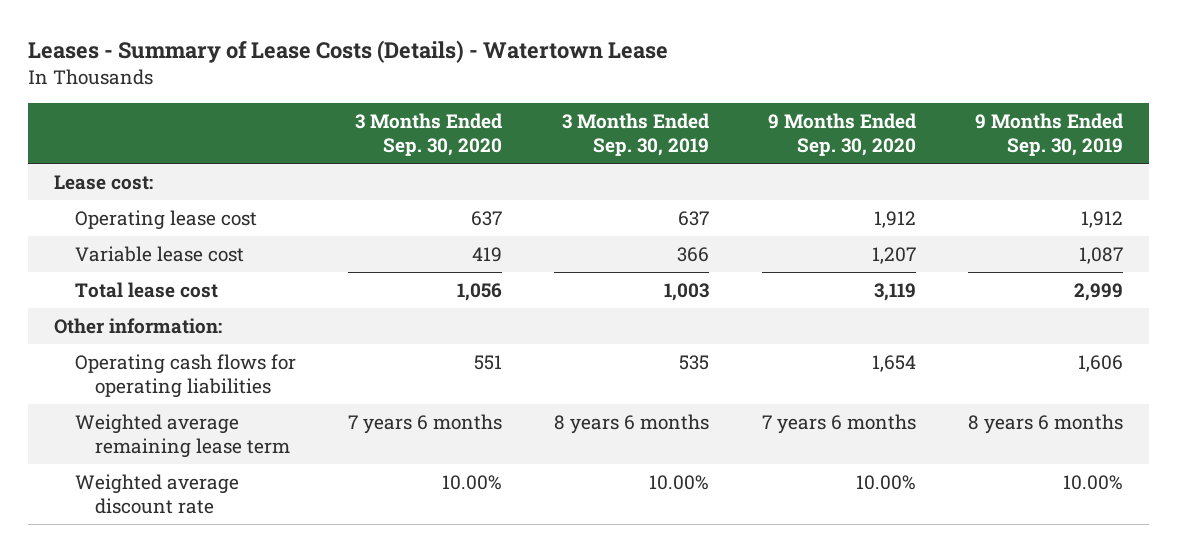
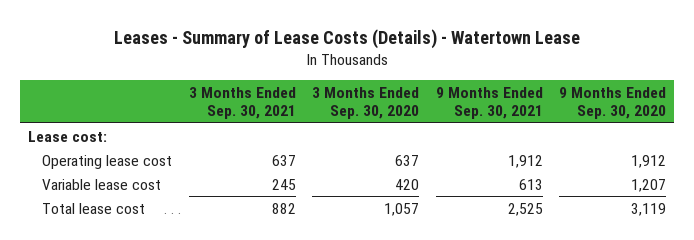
[562,113,710,156] 3 Months Ended Sep. 30, 2019 -> none
[974,113,1123,156] 9 Months Ended Sep. 30, 2019 -> none
none -> [188,86,296,119] 3 Months Ended Sep. 30, 2021
none -> [435,86,543,119] 9 Months Ended Sep. 30, 2021
[54,318,223,335] Other information: -> none
[74,354,296,398] Operating cash flows for operating liabilities -> none
[74,414,290,458] Weighted average remaining lease term -> none
[74,474,239,514] Weighted average discount rate -> none
[471,247,502,263] 419 -> [395,178,420,190] 420
[456,283,502,302] 1,056 -> [384,202,420,216] 1,057

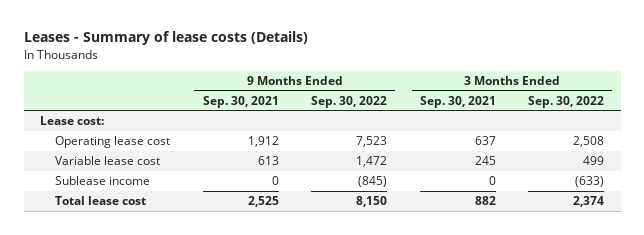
[113,28,580,49] Leases - Summary of Lease Costs (Details) - Watertown Lease -> [23,31,308,46] Leases - Summary of lease costs (Details)
[312,86,420,119] 3 Months Ended Sep. 30, 2020 -> none
[559,86,667,119] 9 Months Ended Sep. 30, 2020 -> none
none -> [311,95,388,108] Sep. 30, 2022
none -> [528,95,605,108] Sep. 30, 2022
none -> [55,176,151,186] Sublease income

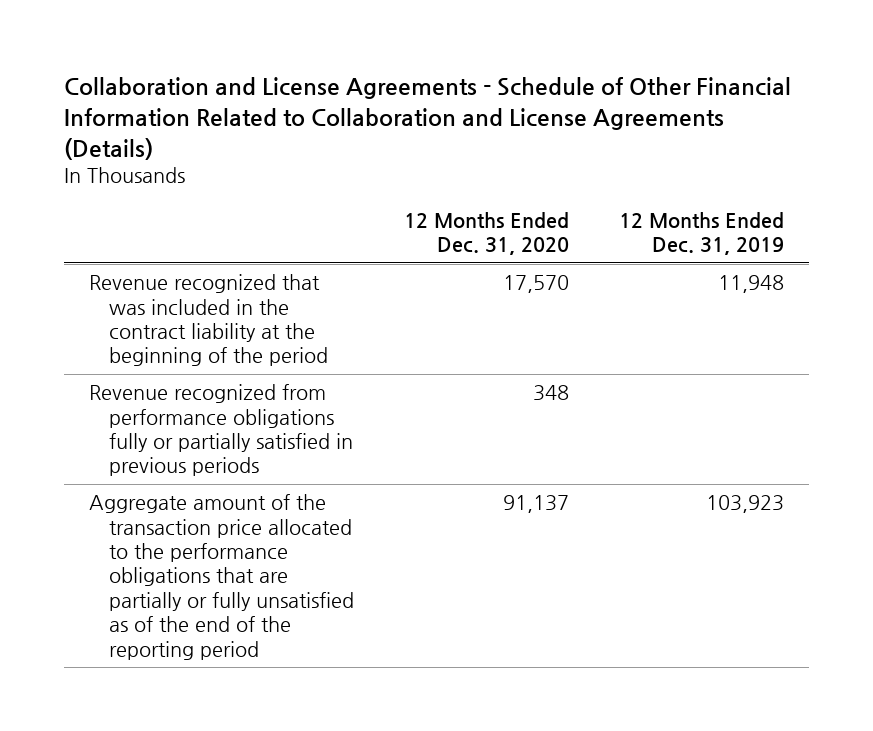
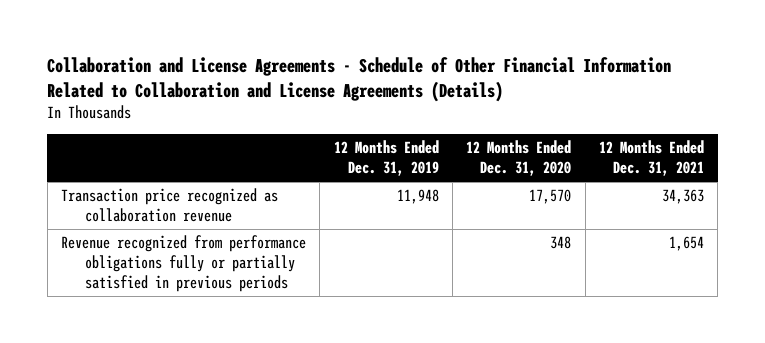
none -> [598,140,704,177] 12 Months Ended Dec. 31, 2021
[88,274,329,367] Revenue recognized that was included in the contract liability at the beginning of the period -> [61,187,279,223] Transaction price recognized as collaboration revenue
[88,494,355,660] Aggregate amount of the transaction price allocated to the performance obligations that are partially or fully unsatisfied as of the end of the reporting period -> none

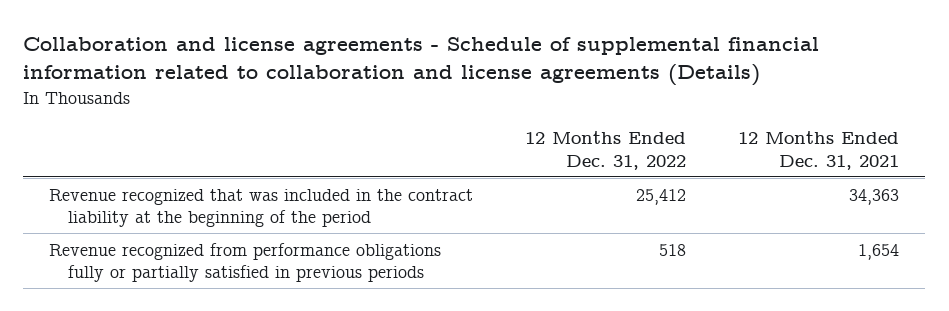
[47,56,672,102] Collaboration and License Agreements - Schedule of Other Financial Information Related to Collaboration and License Agreements (Details) -> [23,37,820,87] Collaboration and license agreements - Schedule of supplemental financial information related to collaboration and license agreements (Details)
[333,140,439,177] 12 Months Ended Dec. 31, 2019 -> none
[466,140,572,177] 12 Months Ended Dec. 31, 2020 -> none
none -> [525,131,687,170] 12 Months Ended Dec. 31, 2022
[61,187,279,223] Transaction price recognized as collaboration revenue -> [49,188,474,227] Revenue recognized that was included in the contract liability at the beginning of the period

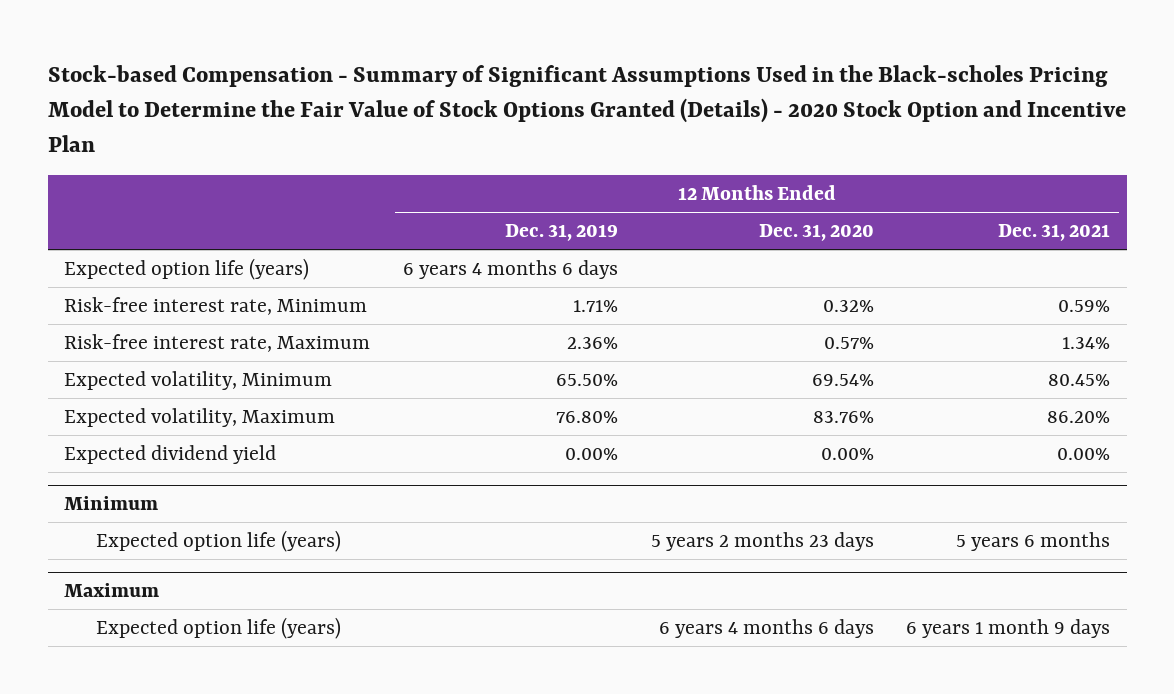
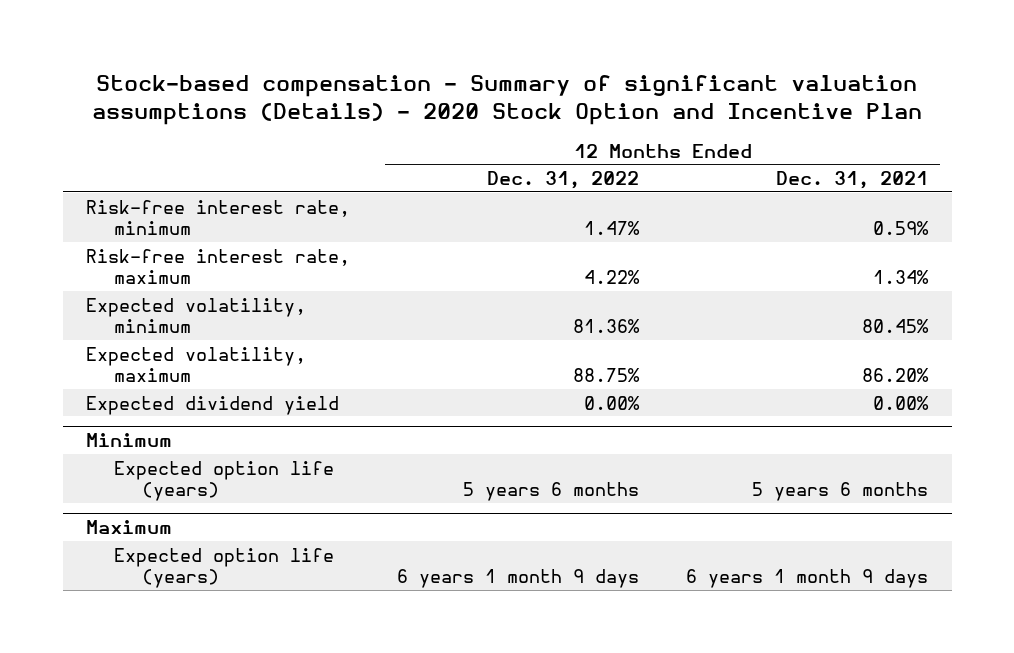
[47,65,1126,153] Stock-based Compensation - Summary of Significant Assumptions Used in the Black-scholes Pricing Model to Determine the Fair Value of Stock Options Granted (Details) - 2020 Stock Option and Incentive Plan -> [92,74,923,125] Stock-based compensation - Summary of significant valuation assumptions (Details) - 2020 Stock Option and Incentive Plan
[504,224,618,242] Dec. 31, 2019 -> none
[758,224,874,242] Dec. 31, 2020 -> none
none -> [487,170,640,189] Dec. 31, 2022
[63,258,309,281] Expected option life (years) -> none
[63,297,367,316] Risk-free interest rate, Minimum -> [86,199,351,236] Risk-free interest rate, minimum
[63,334,370,353] Risk-free interest rate, Maximum -> [86,248,351,285] Risk-free interest rate, maximum
[63,371,332,391] Expected volatility, Minimum -> [86,297,307,334] Expected volatility, minimum
[63,408,335,428] Expected volatility, Maximum -> [86,346,307,383] Expected volatility, maximum

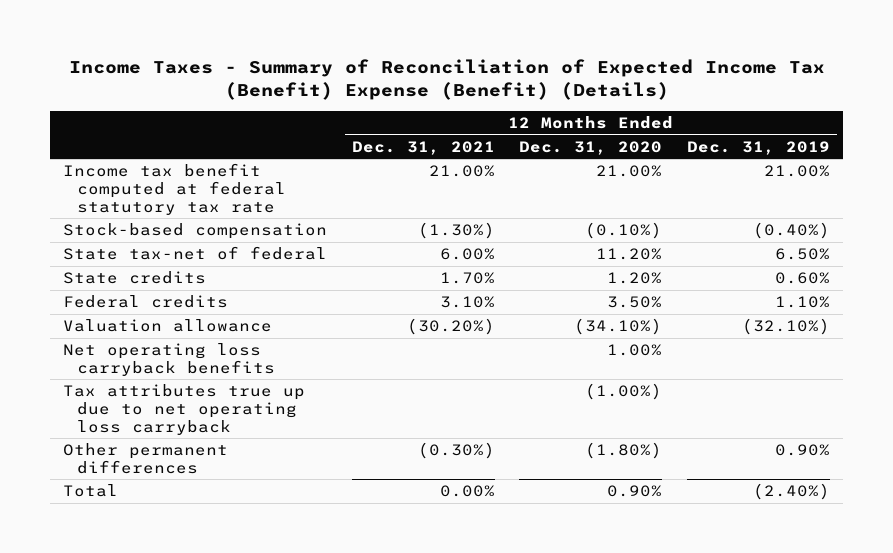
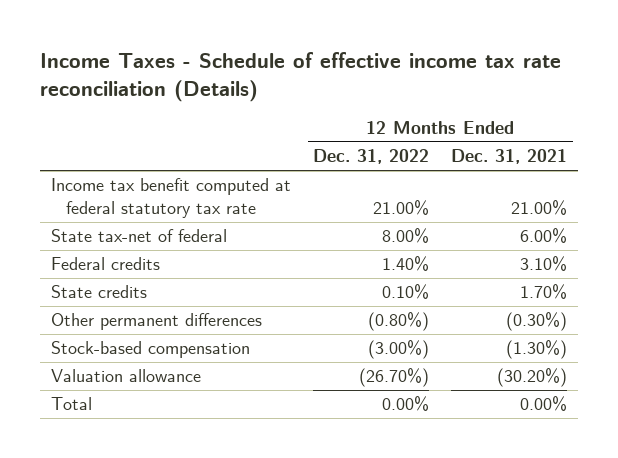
[68,59,825,101] Income Taxes - Summary of Reconciliation of Expected Income Tax (Benefit) Expense (Benefit) (Details) -> [40,51,562,102] Income Taxes - Schedule of effective income tax rate reconciliation (Details)
[519,140,663,155] Dec. 31, 2020 -> none
[687,140,831,155] Dec. 31, 2019 -> none
none -> [313,149,430,165] Dec. 31, 2022
[62,342,275,376] Net operating loss carryback benefits -> none
[62,383,305,435] Tax attributes true up due to net operating loss carryback -> none
[62,270,206,284] State credits -> [51,285,148,299] State credits
[62,222,327,239] Stock-based compensation -> [51,341,251,359] Stock-based compensation
[62,318,272,332] Valuation allowance -> [51,369,202,383] Valuation allowance

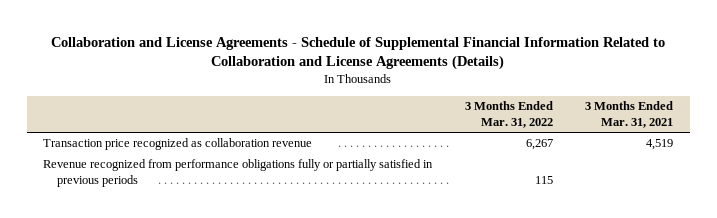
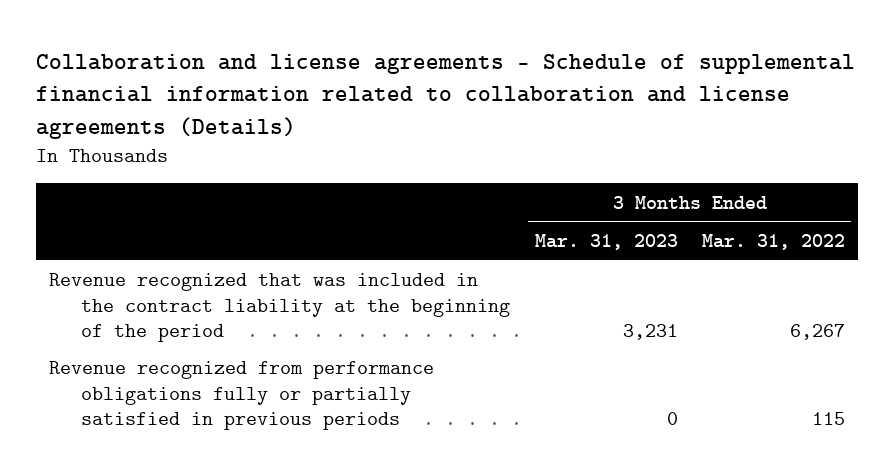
[51,36,666,71] Collaboration and License Agreements - Schedule of Supplemental Financial Information Related to Collaboration and License Agreements (Details) -> [36,53,856,140] Collaboration and license agreements - Schedule of supplemental financial information related to collaboration and license agreements (Details)
[585,101,674,128] 3 Months Ended Mar. 31, 2021 -> none
none -> [534,233,678,250] Mar. 31, 2023
[43,138,313,151] Transaction price recognized as collaboration revenue -> [48,273,510,342] Revenue recognized that was included in the contract liability at the beginning of the period

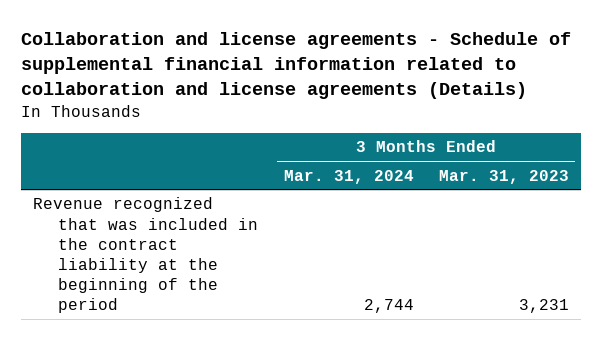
[702,233,846,250] Mar. 31, 2022 -> none
none -> [283,169,414,184] Mar. 31, 2024
[48,361,434,430] Revenue recognized from performance obligations fully or partially satisfied in previous periods -> none

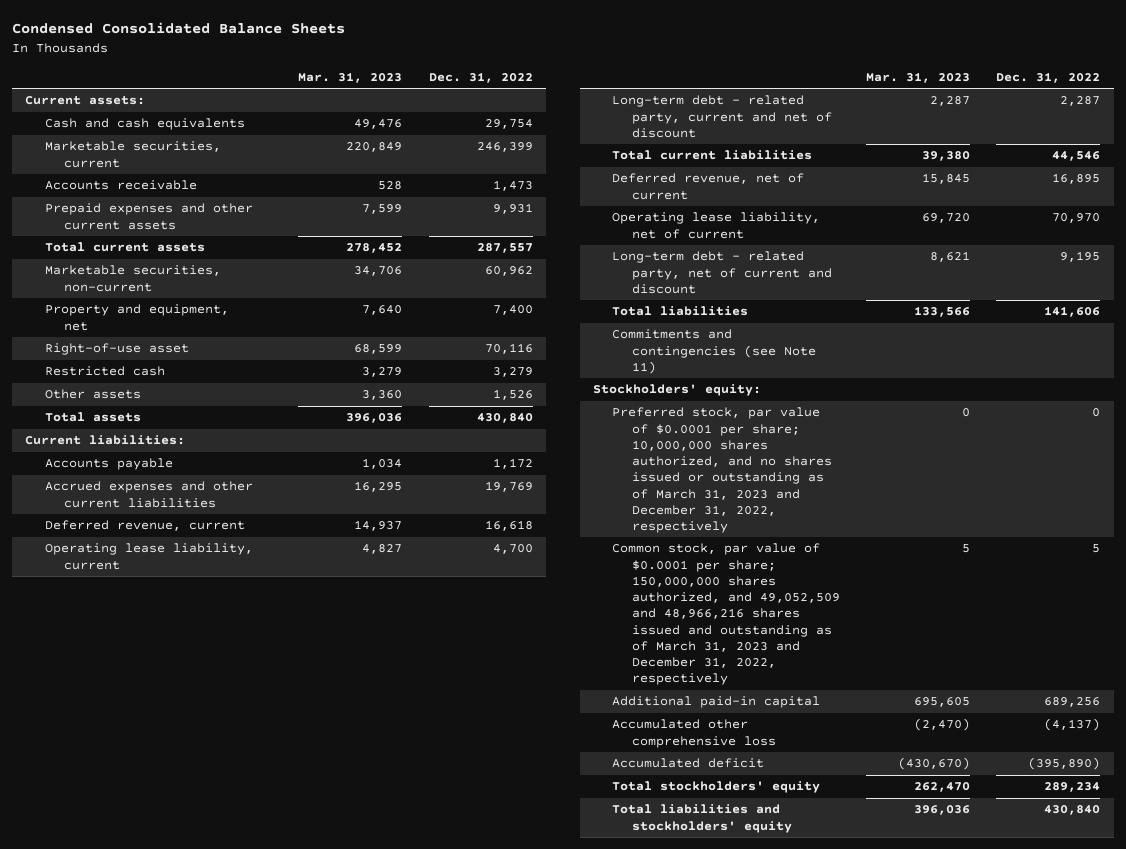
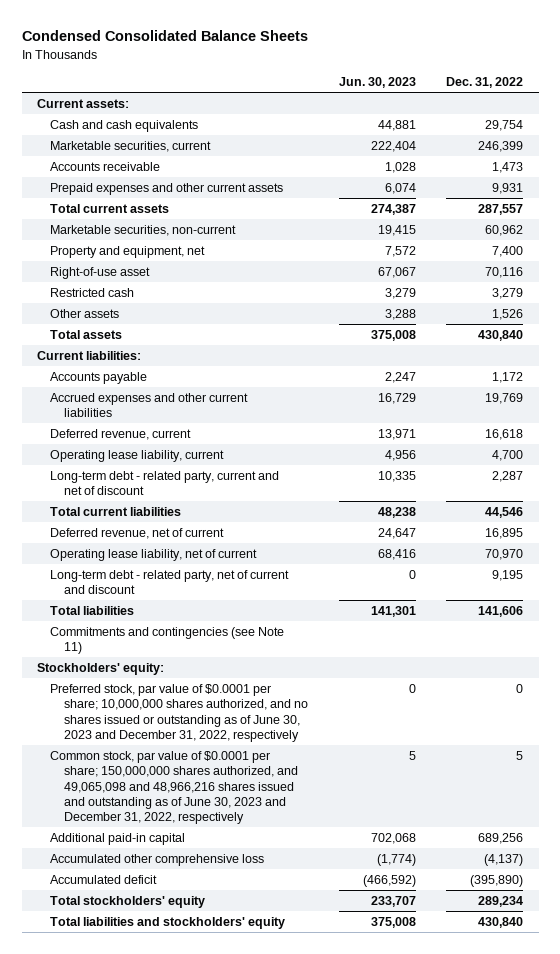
[298,71,403,83] Mar. 31, 2023 -> none
none -> [338,77,416,89] Jun. 30, 2023
[612,407,832,534] Preferred stock, par value of $0.0001 per share; 10,000,000 shares authorized, and no shares issued or outstanding as of March 31, 2023 and December 31, 2022, respectively -> [50,683,308,742] Preferred stock, par value of $0.0001 per share; 10,000,000 shares authorized, and no shares issued or outstanding as of June 30, 2023 and December 31, 2022, respectively
[612,543,840,686] Common stock, par value of $0.0001 per share; 150,000,000 shares authorized, and 49,052,509 and 48,966,216 shares issued and outstanding as of March 31, 2023 and December 31, 2022, respectively -> [50,750,298,825] Common stock, par value of $0.0001 per share; 150,000,000 shares authorized, and 49,065,098 and 48,966,216 shares issued and outstanding as of June 30, 2023 and December 31, 2022, respectively

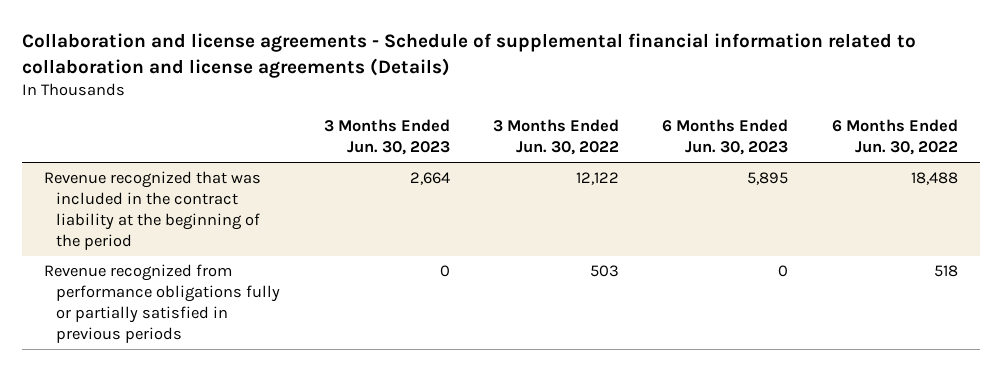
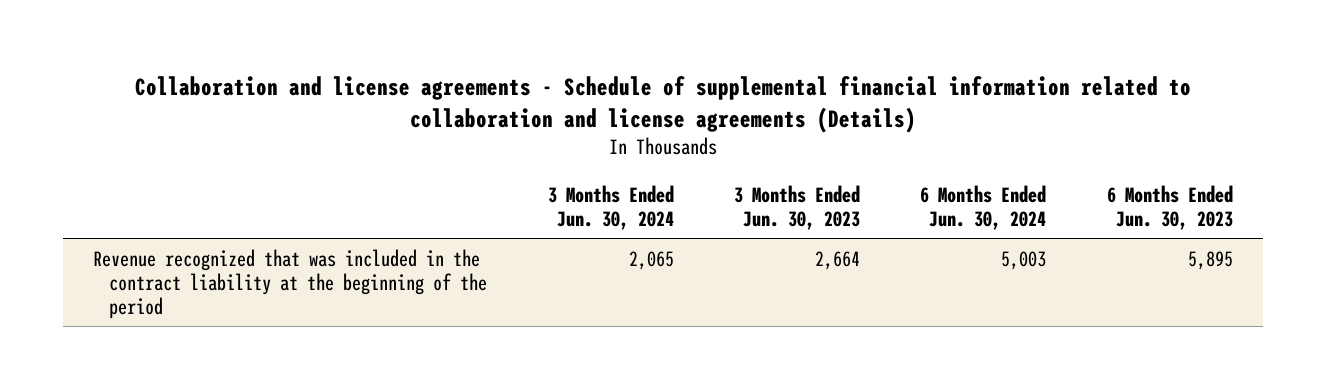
[492,119,619,156] 3 Months Ended Jun. 30, 2022 -> none
[831,119,958,156] 6 Months Ended Jun. 30, 2022 -> none
none -> [547,184,674,230] 3 Months Ended Jun. 30, 2024
none -> [920,184,1047,230] 6 Months Ended Jun. 30, 2024
[43,264,281,344] Revenue recognized from performance obligations fully or partially satisfied in previous periods -> none

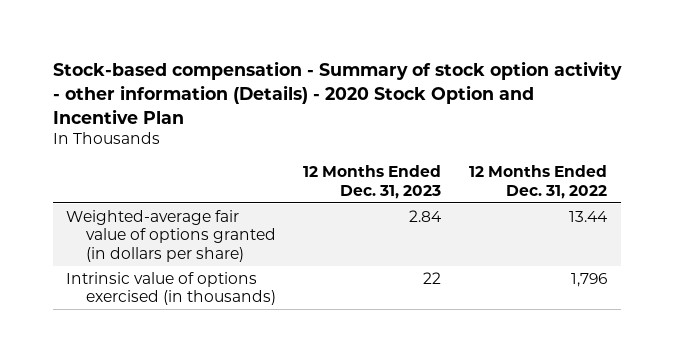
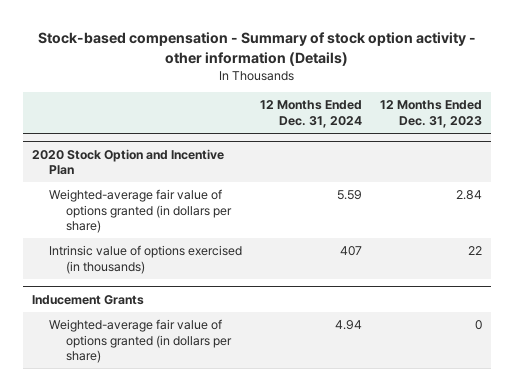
[52,61,622,124] Stock-based compensation - Summary of stock option activity - other information (Details) - 2020 Stock Option and Incentive Plan -> [38,32,477,66] Stock-based compensation - Summary of stock option activity - other information (Details)
[468,165,607,199] 12 Months Ended Dec. 31, 2022 -> none
none -> [260,100,363,128] 12 Months Ended Dec. 31, 2024
none -> [32,148,225,176] 2020 Stock Option and Incentive Plan
none -> [32,294,145,305] Inducement Grants
none -> [49,319,233,363] Weighted-average fair value of options granted (in dollars per share)

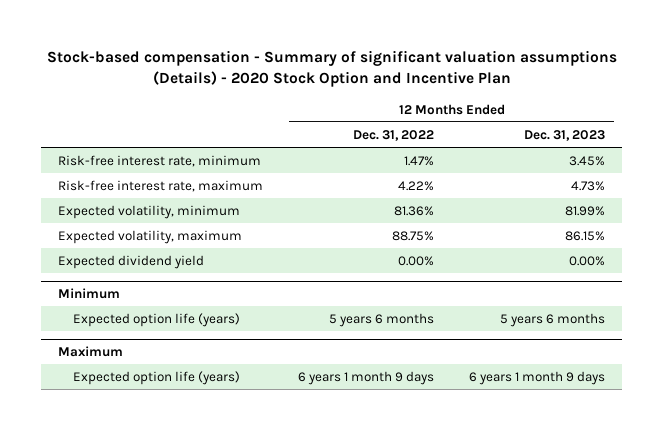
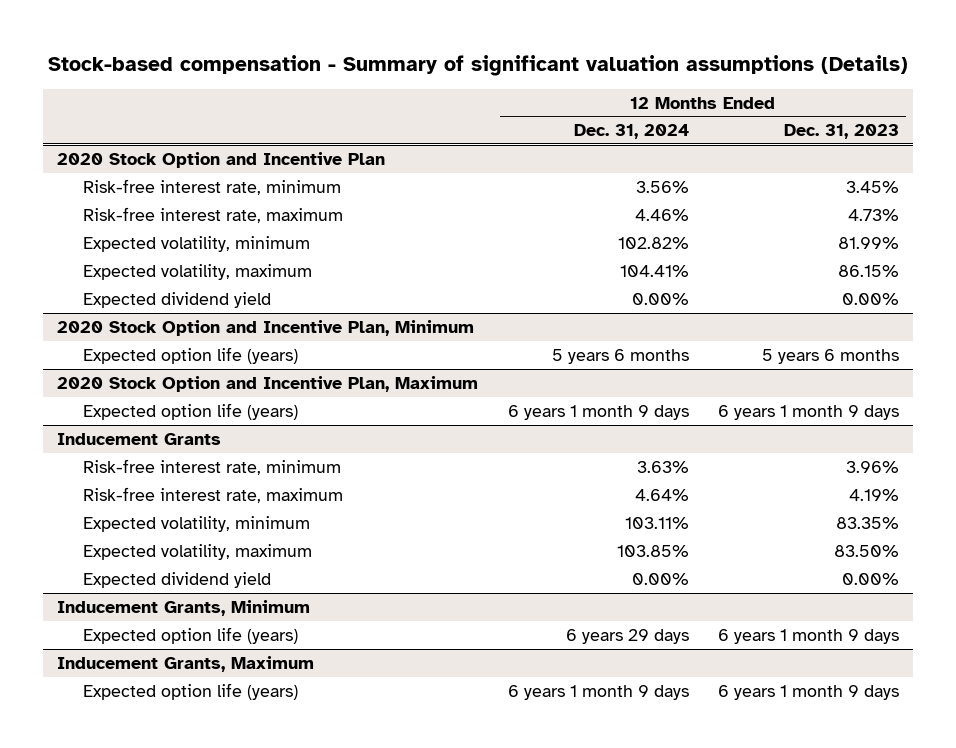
[46,49,617,88] Stock-based compensation - Summary of significant valuation assumptions (Details) - 2020 Stock Option and Incentive Plan -> [48,54,909,76] Stock-based compensation - Summary of significant valuation assumptions (Details)
[353,129,435,141] Dec. 31, 2022 -> none
none -> [573,124,689,140] Dec. 31, 2024
none -> [57,151,386,168] 2020 Stock Option and Incentive Plan
[58,287,121,299] Minimum -> none
none -> [57,319,475,336] 2020 Stock Option and Incentive Plan, Minimum
[58,345,124,357] Maximum -> none
none -> [57,375,479,392] 2020 Stock Option and Incentive Plan, Maximum
none -> [57,432,222,445] Inducement Grants
none -> [82,458,341,475] Risk-free interest rate, minimum
none -> [82,486,343,503] Risk-free interest rate, maximum
none -> [82,515,310,532] Expected volatility, minimum
none -> [82,543,312,560] Expected volatility, maximum
none -> [82,571,271,588] Expected dividend yield
none -> [57,599,311,616] Inducement Grants, Minimum
none -> [82,626,298,644] Expected option life (years)
none -> [57,655,315,672] Inducement Grants, Maximum
none -> [82,682,298,700] Expected option life (years)

